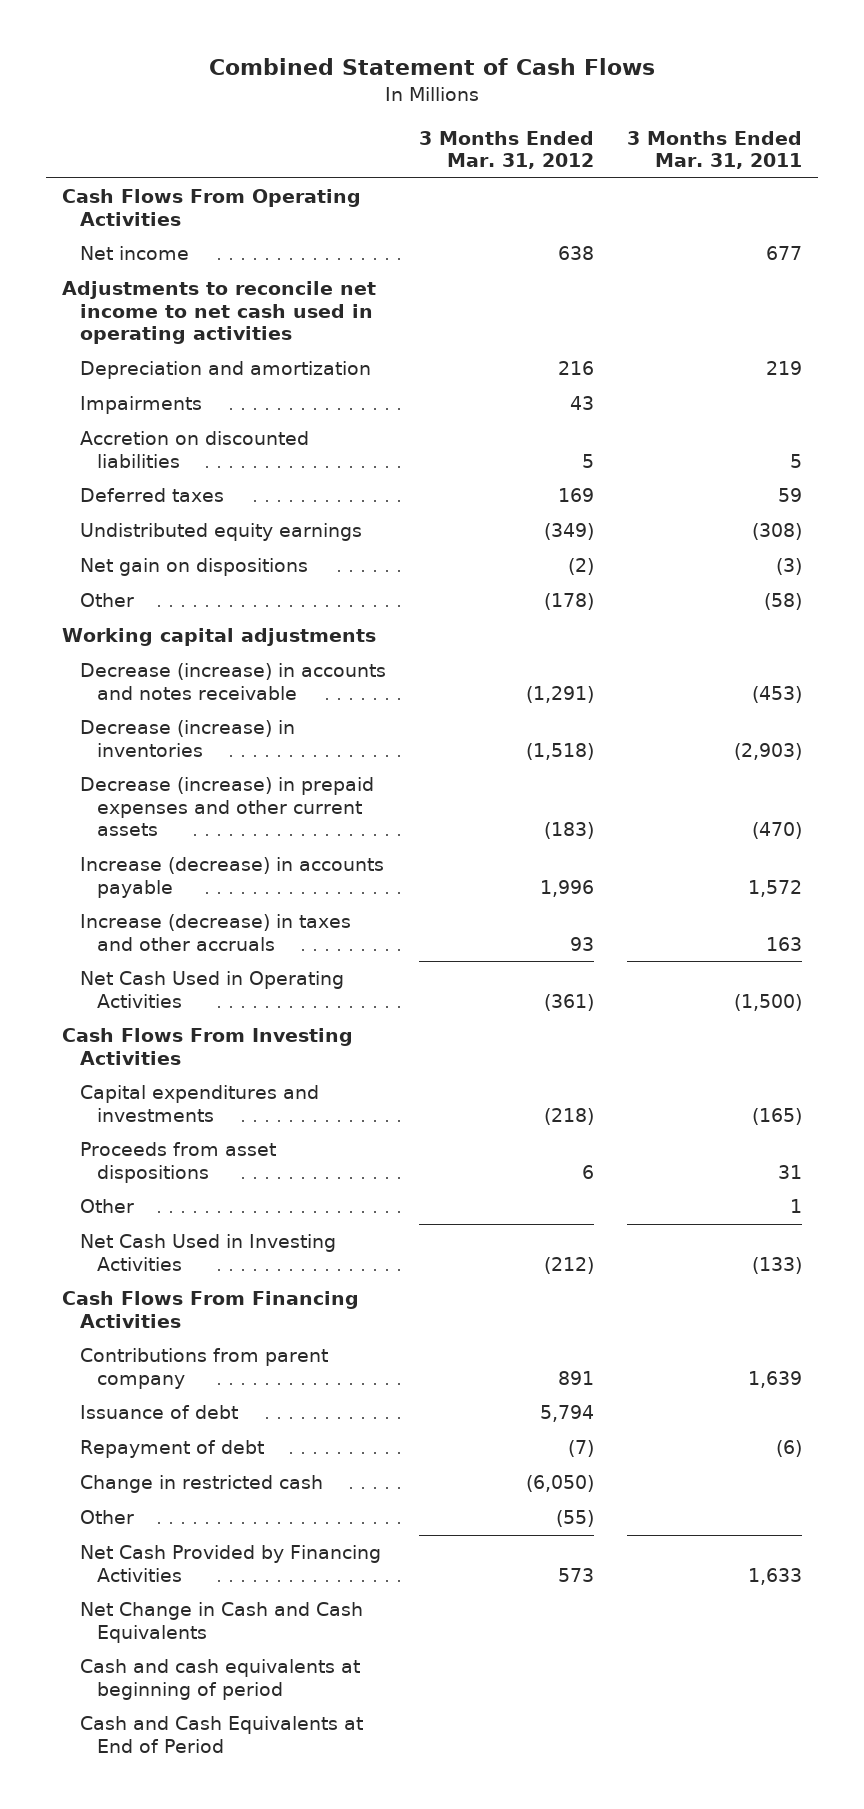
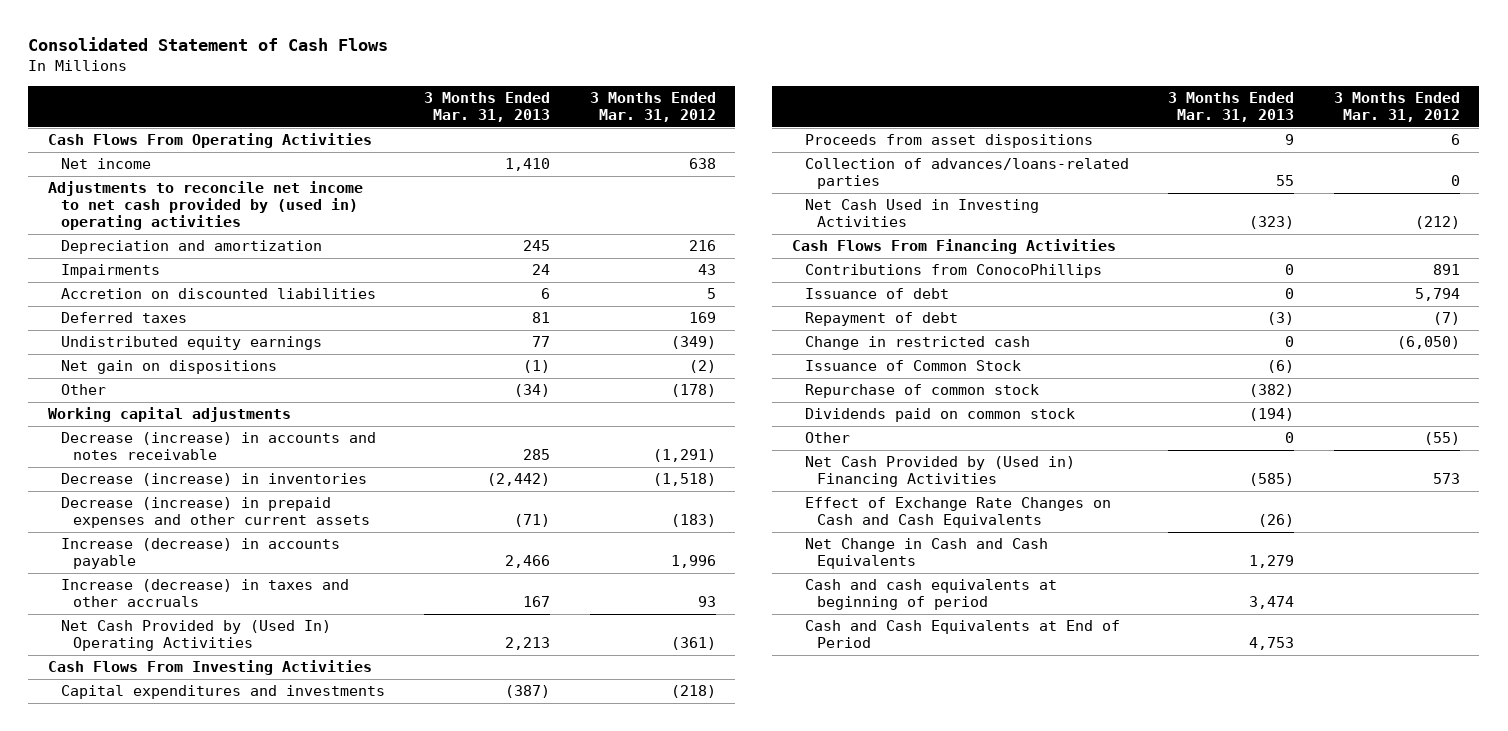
[208,58,655,76] Combined Statement of Cash Flows -> [28,37,389,52] Consolidated Statement of Cash Flows
[626,130,802,170] 3 Months Ended Mar. 31, 2011 -> none
none -> [424,92,551,122] 3 Months Ended Mar. 31, 2013
[62,281,377,345] Adjustments to reconcile net income to net cash used in operating activities -> [47,181,363,231] Adjustments to reconcile net income to net cash provided by (used in) operating activities
[79,971,344,1008] Net Cash Used in Operating Activities -> [60,620,331,652] Net Cash Provided by (Used In) Operating Activities
[79,1199,134,1214] Other -> none
none -> [804,158,1129,190] Collection of advances/loans-related parties
[79,1348,328,1389] Contributions from parent company -> [804,264,1102,279] Contributions from ConocoPhillips
none -> [804,360,1021,372] Issuance of Common Stock
none -> [804,384,1039,399] Repurchase of common stock
none -> [804,408,1075,423] Dividends paid on common stock
[79,1545,381,1582] Net Cash Provided by Financing Activities -> [804,456,1075,488] Net Cash Provided by (Used in) Financing Activities
none -> [804,497,1111,529] Effect of Exchange Rate Changes on Cash and Cash Equivalents

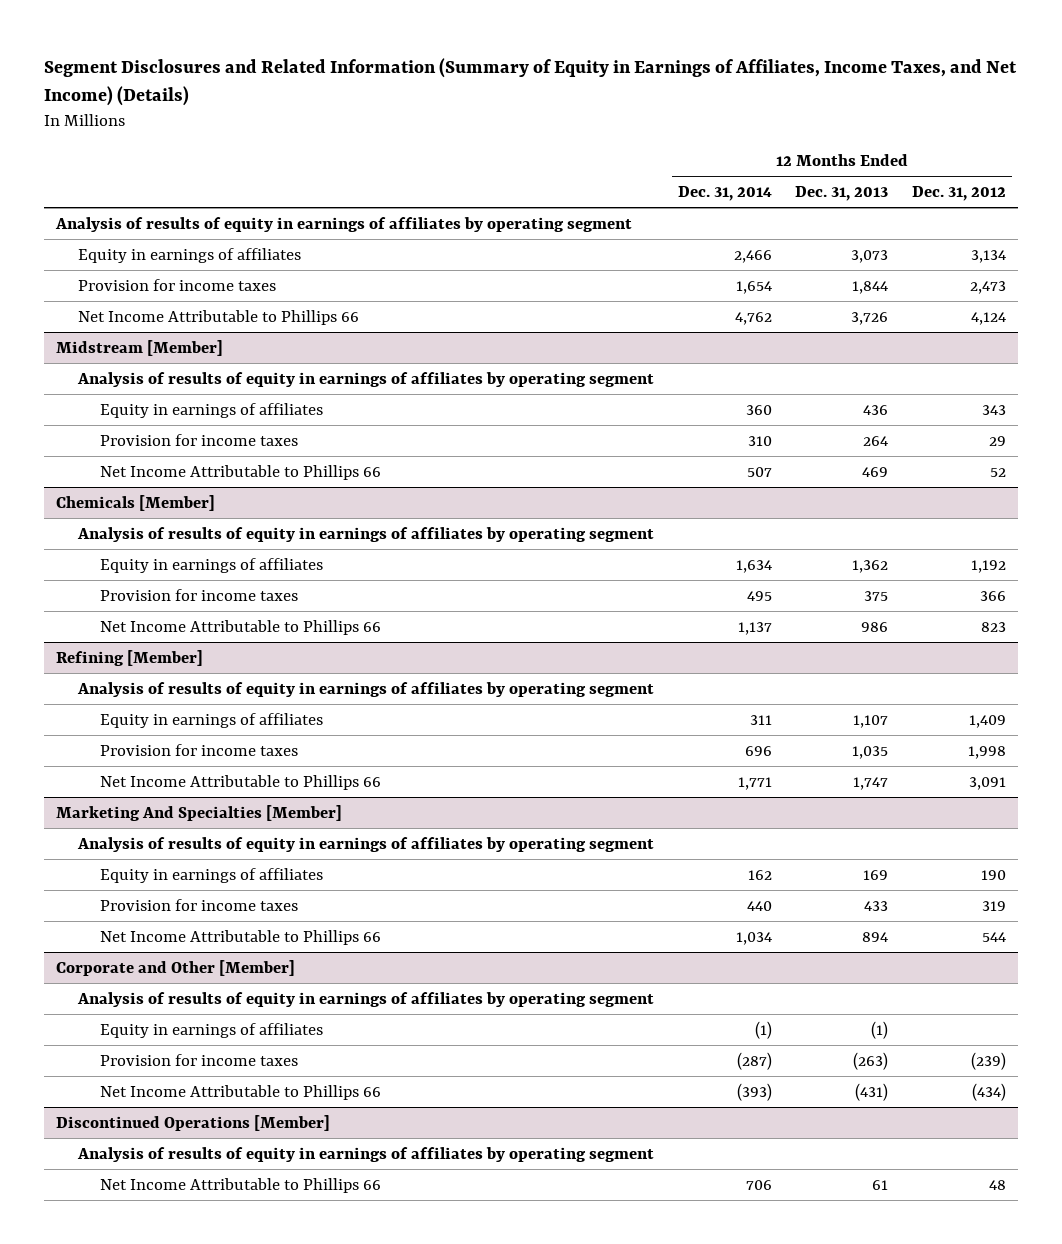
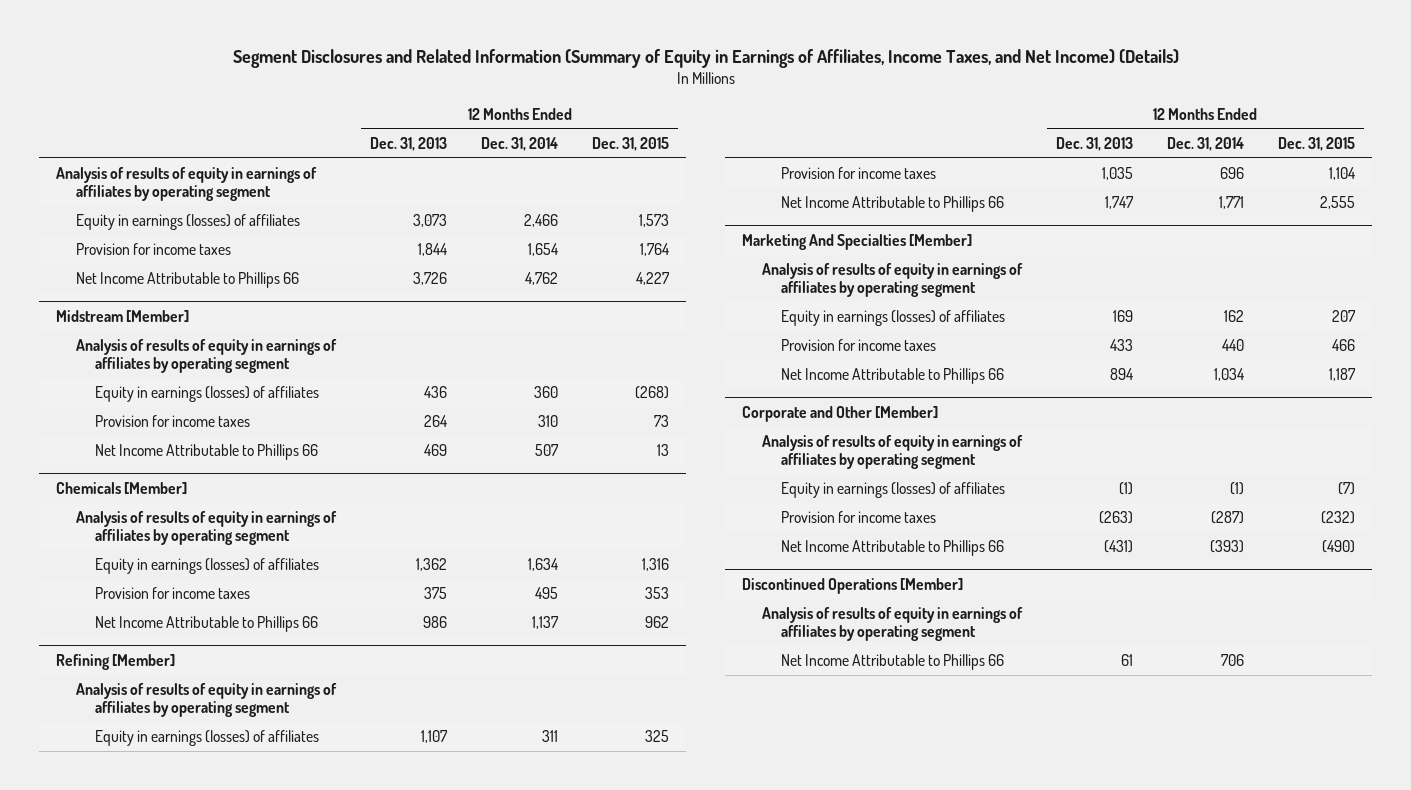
[911,185,1006,201] Dec. 31, 2012 -> none
none -> [592,136,670,151] Dec. 31, 2015
[77,247,301,263] Equity in earnings of affiliates -> [75,214,300,231] Equity in earnings (losses) of affiliates
[99,402,323,418] Equity in earnings of affiliates -> [95,386,320,403] Equity in earnings (losses) of affiliates
[99,557,323,573] Equity in earnings of affiliates -> [95,558,320,575] Equity in earnings (losses) of affiliates
[99,712,323,728] Equity in earnings of affiliates -> [95,730,320,747] Equity in earnings (losses) of affiliates
[99,867,323,883] Equity in earnings of affiliates -> [780,310,1005,327] Equity in earnings (losses) of affiliates
[99,1022,323,1038] Equity in earnings of affiliates -> [780,482,1005,499] Equity in earnings (losses) of affiliates

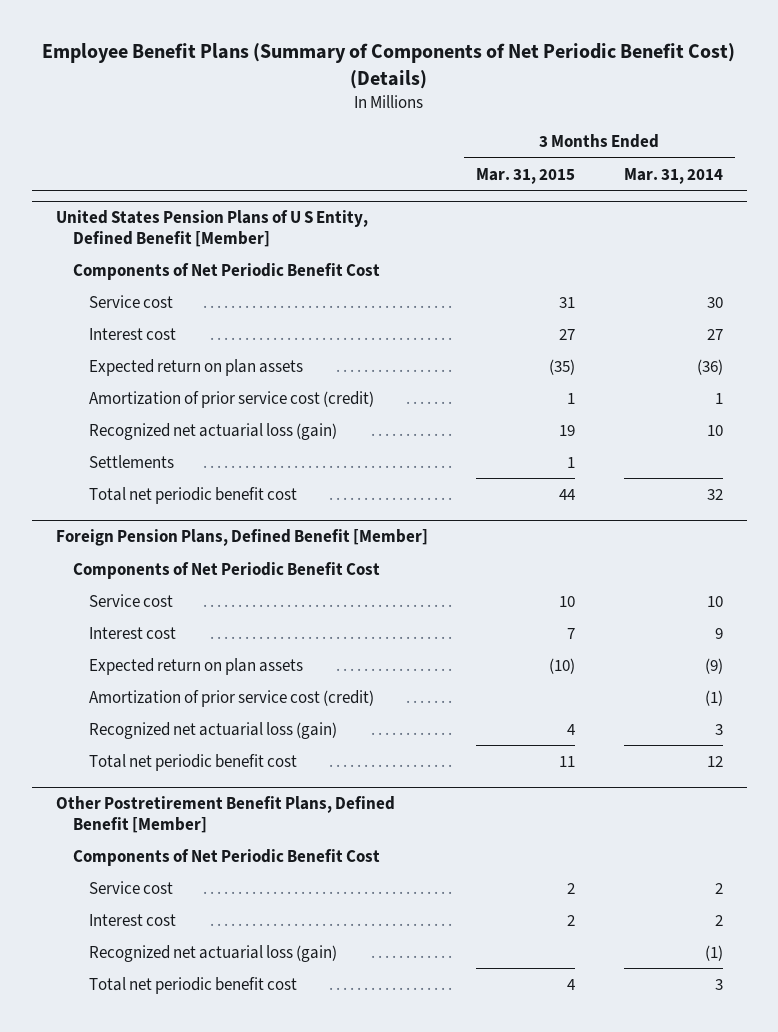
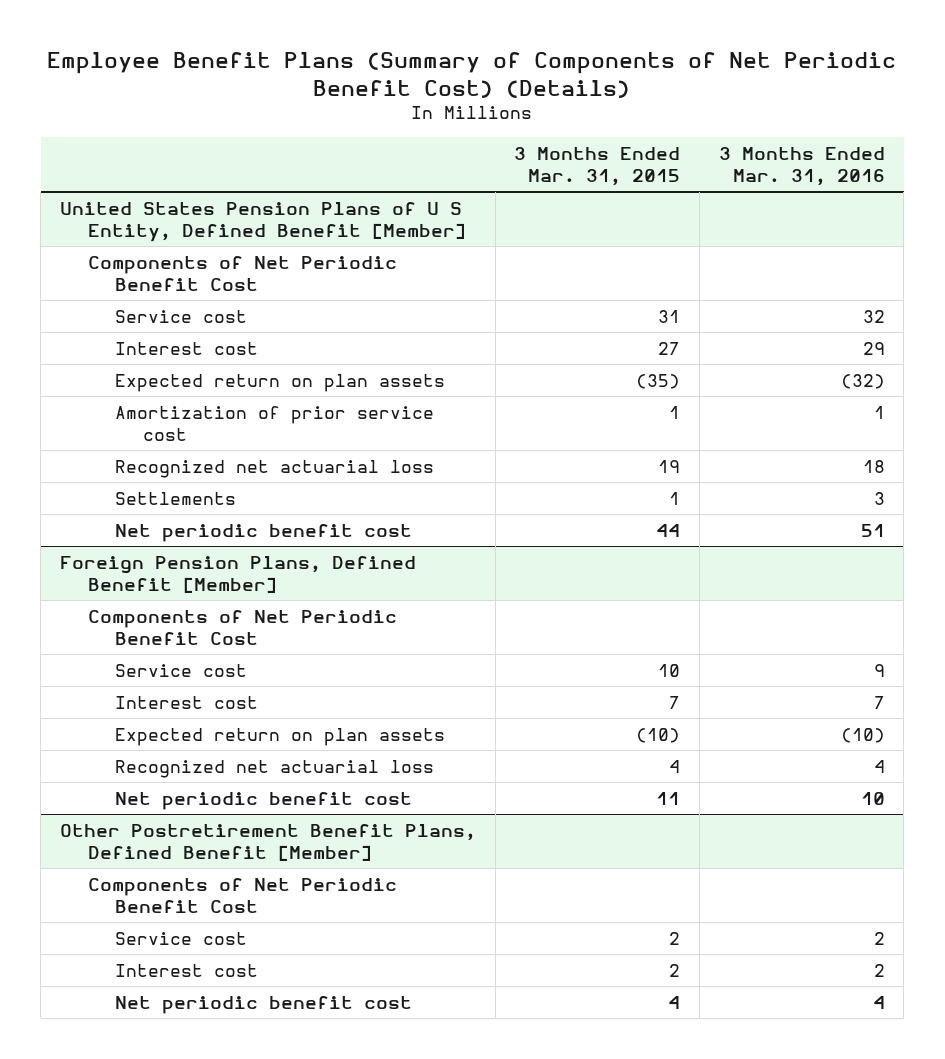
[623,167,723,184] Mar. 31, 2014 -> none
none -> [718,146,885,186] 3 Months Ended Mar. 31, 2016
[89,390,375,408] Amortization of prior service cost (credit) -> [115,405,435,441] Amortization of prior service cost
[89,422,338,440] Recognized net actuarial loss (gain) -> [115,459,435,478] Recognized net actuarial loss
[89,486,298,504] Total net periodic benefit cost -> [115,523,413,542] Net periodic benefit cost
[89,689,375,707] Amortization of prior service cost (credit) -> none
[89,721,338,739] Recognized net actuarial loss (gain) -> [115,759,435,778] Recognized net actuarial loss
[89,753,298,771] Total net periodic benefit cost -> [115,791,413,810] Net periodic benefit cost
[89,944,338,962] Recognized net actuarial loss (gain) -> none
[89,976,298,994] Total net periodic benefit cost -> [115,995,413,1014] Net periodic benefit cost

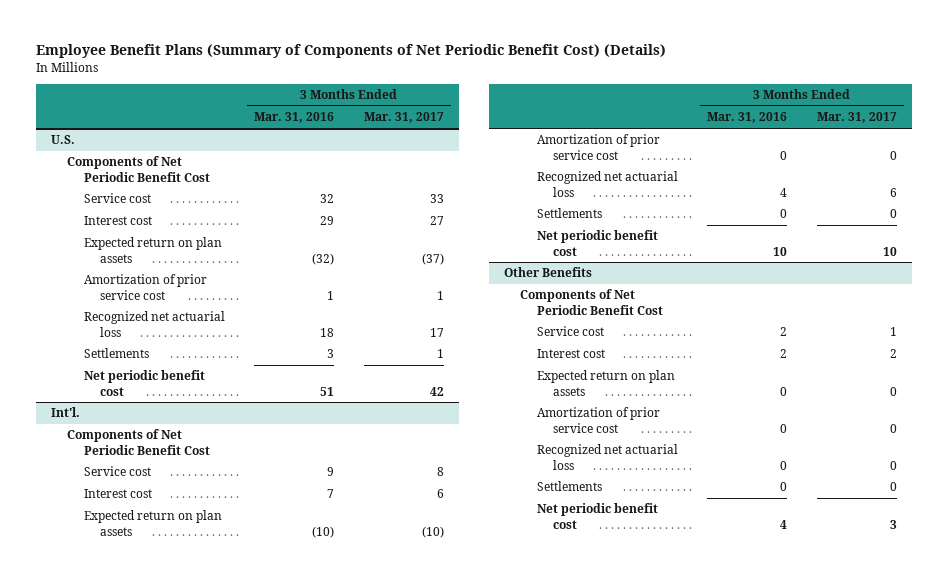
[514,146,681,186] 3 Months Ended Mar. 31, 2015 -> none
none -> [363,112,444,124] Mar. 31, 2017
[59,201,466,242] United States Pension Plans of U S Entity, Defined Benefit [Member] -> [51,135,76,145] U.S.
[59,555,416,593] Foreign Pension Plans, Defined Benefit [Member] -> [51,407,81,418] Int'l.
none -> [536,134,660,160] Amortization of prior service cost
none -> [536,208,602,219] Settlements
[59,823,476,861] Other Postretirement Benefit Plans, Defined Benefit [Member] -> [504,267,593,278] Other Benefits
none -> [536,370,675,396] Expected return on plan assets
none -> [536,407,660,433] Amortization of prior service cost
none -> [536,444,678,470] Recognized net actuarial loss
none -> [536,481,602,492] Settlements

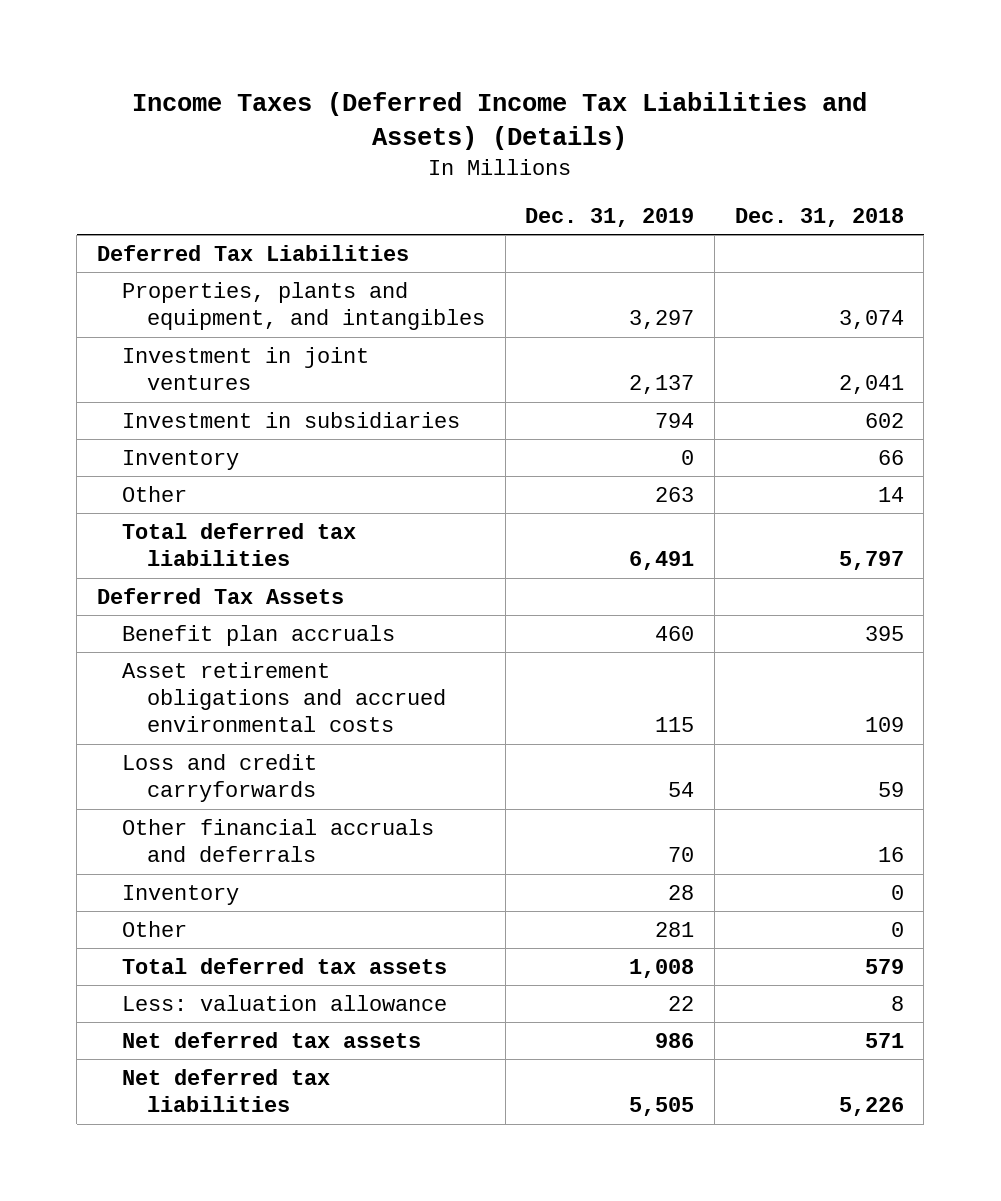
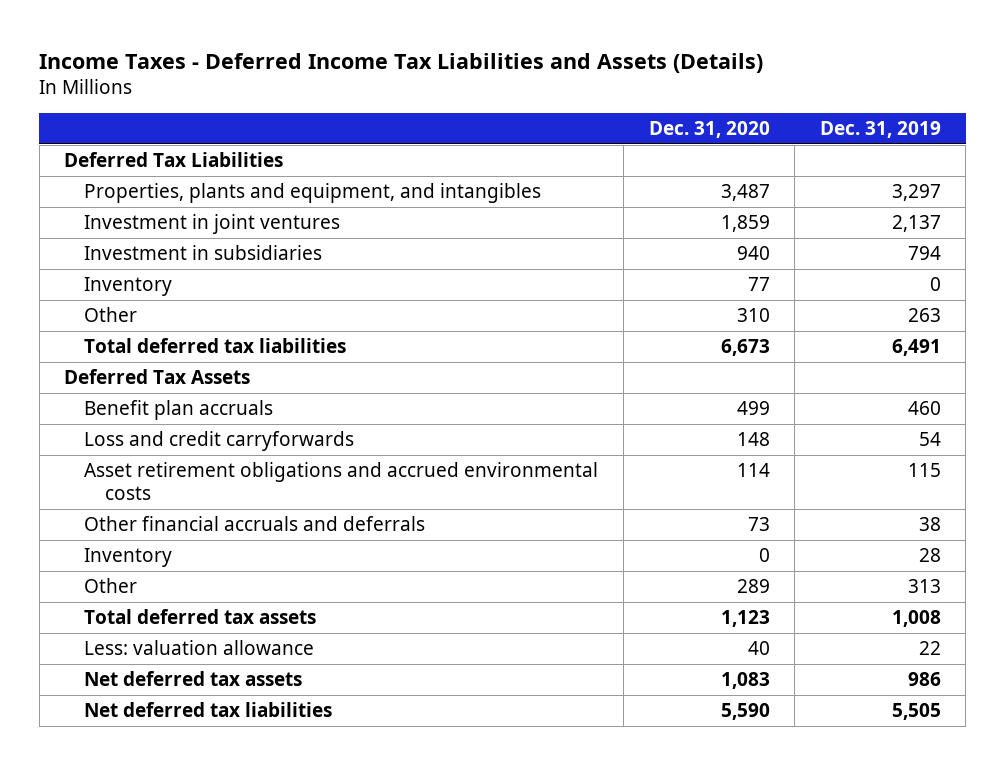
[132,91,868,151] Income Taxes (Deferred Income Tax Liabilities and Assets) (Details) -> [39,52,764,73] Income Taxes - Deferred Income Tax Liabilities and Assets (Details)
[734,207,904,227] Dec. 31, 2018 -> none
none -> [648,121,770,139] Dec. 31, 2020
[122,661,447,733] Asset retirement obligations and accrued environmental costs -> [84,462,599,501] Asset retirement obligations and accrued environmental costs
[668,847,695,863] 70 -> [918,517,941,532] 38
[655,921,695,937] 281 -> [907,579,941,594] 313

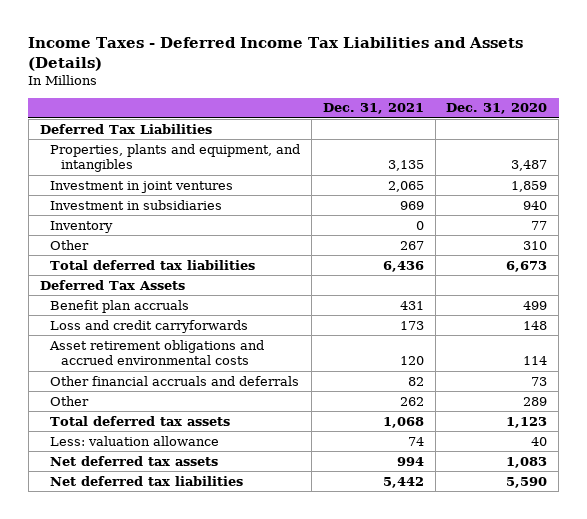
[819,121,941,139] Dec. 31, 2019 -> none
none -> [322,103,424,115] Dec. 31, 2021
[84,548,173,568] Inventory -> none

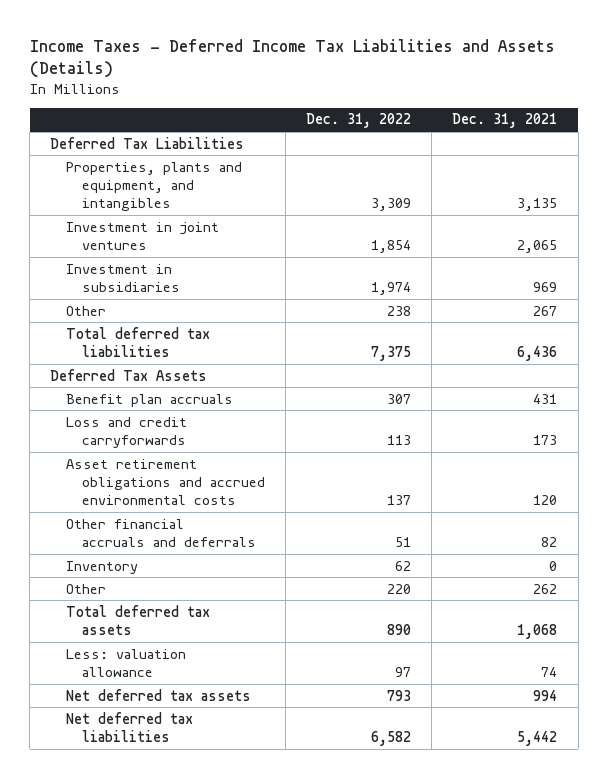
[446,103,548,115] Dec. 31, 2020 -> none
none -> [305,113,411,129] Dec. 31, 2022
[50,220,114,233] Inventory -> [66,560,139,574] Inventory

